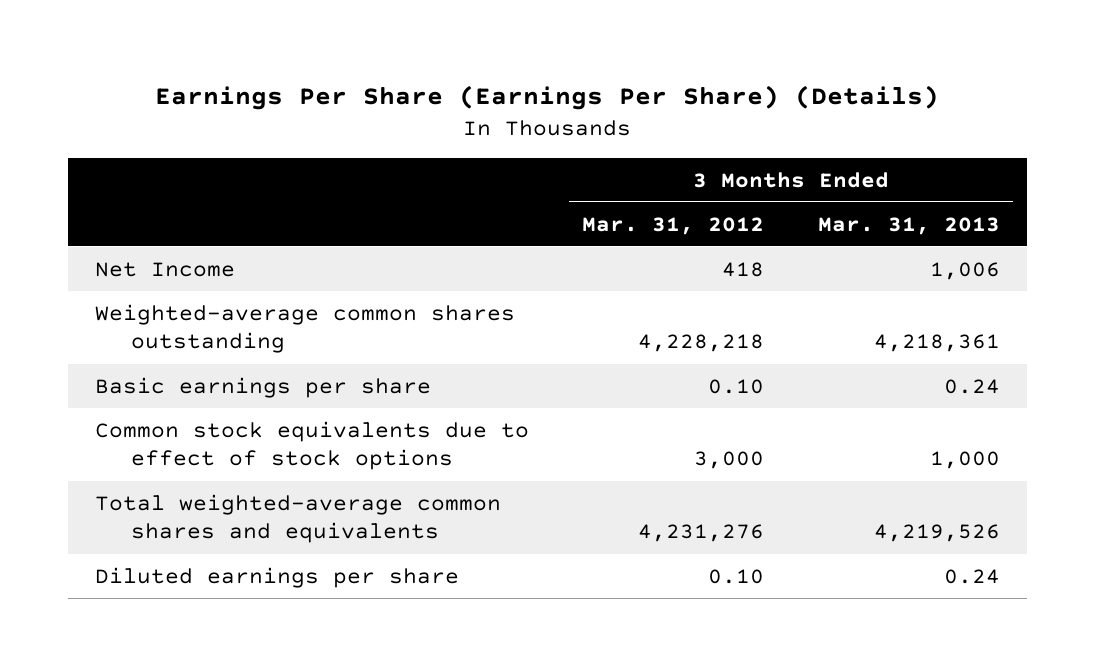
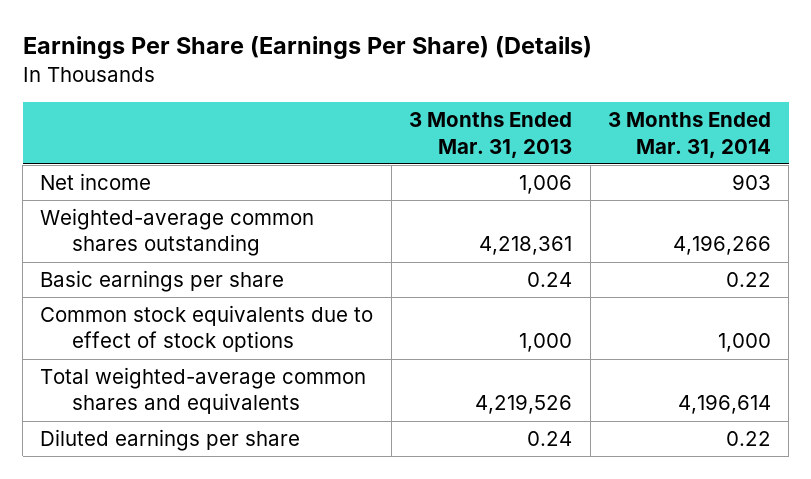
[582,216,765,235] Mar. 31, 2012 -> none
none -> [607,112,771,158] 3 Months Ended Mar. 31, 2014
[94,261,235,277] Net Income -> [40,173,152,191] Net income

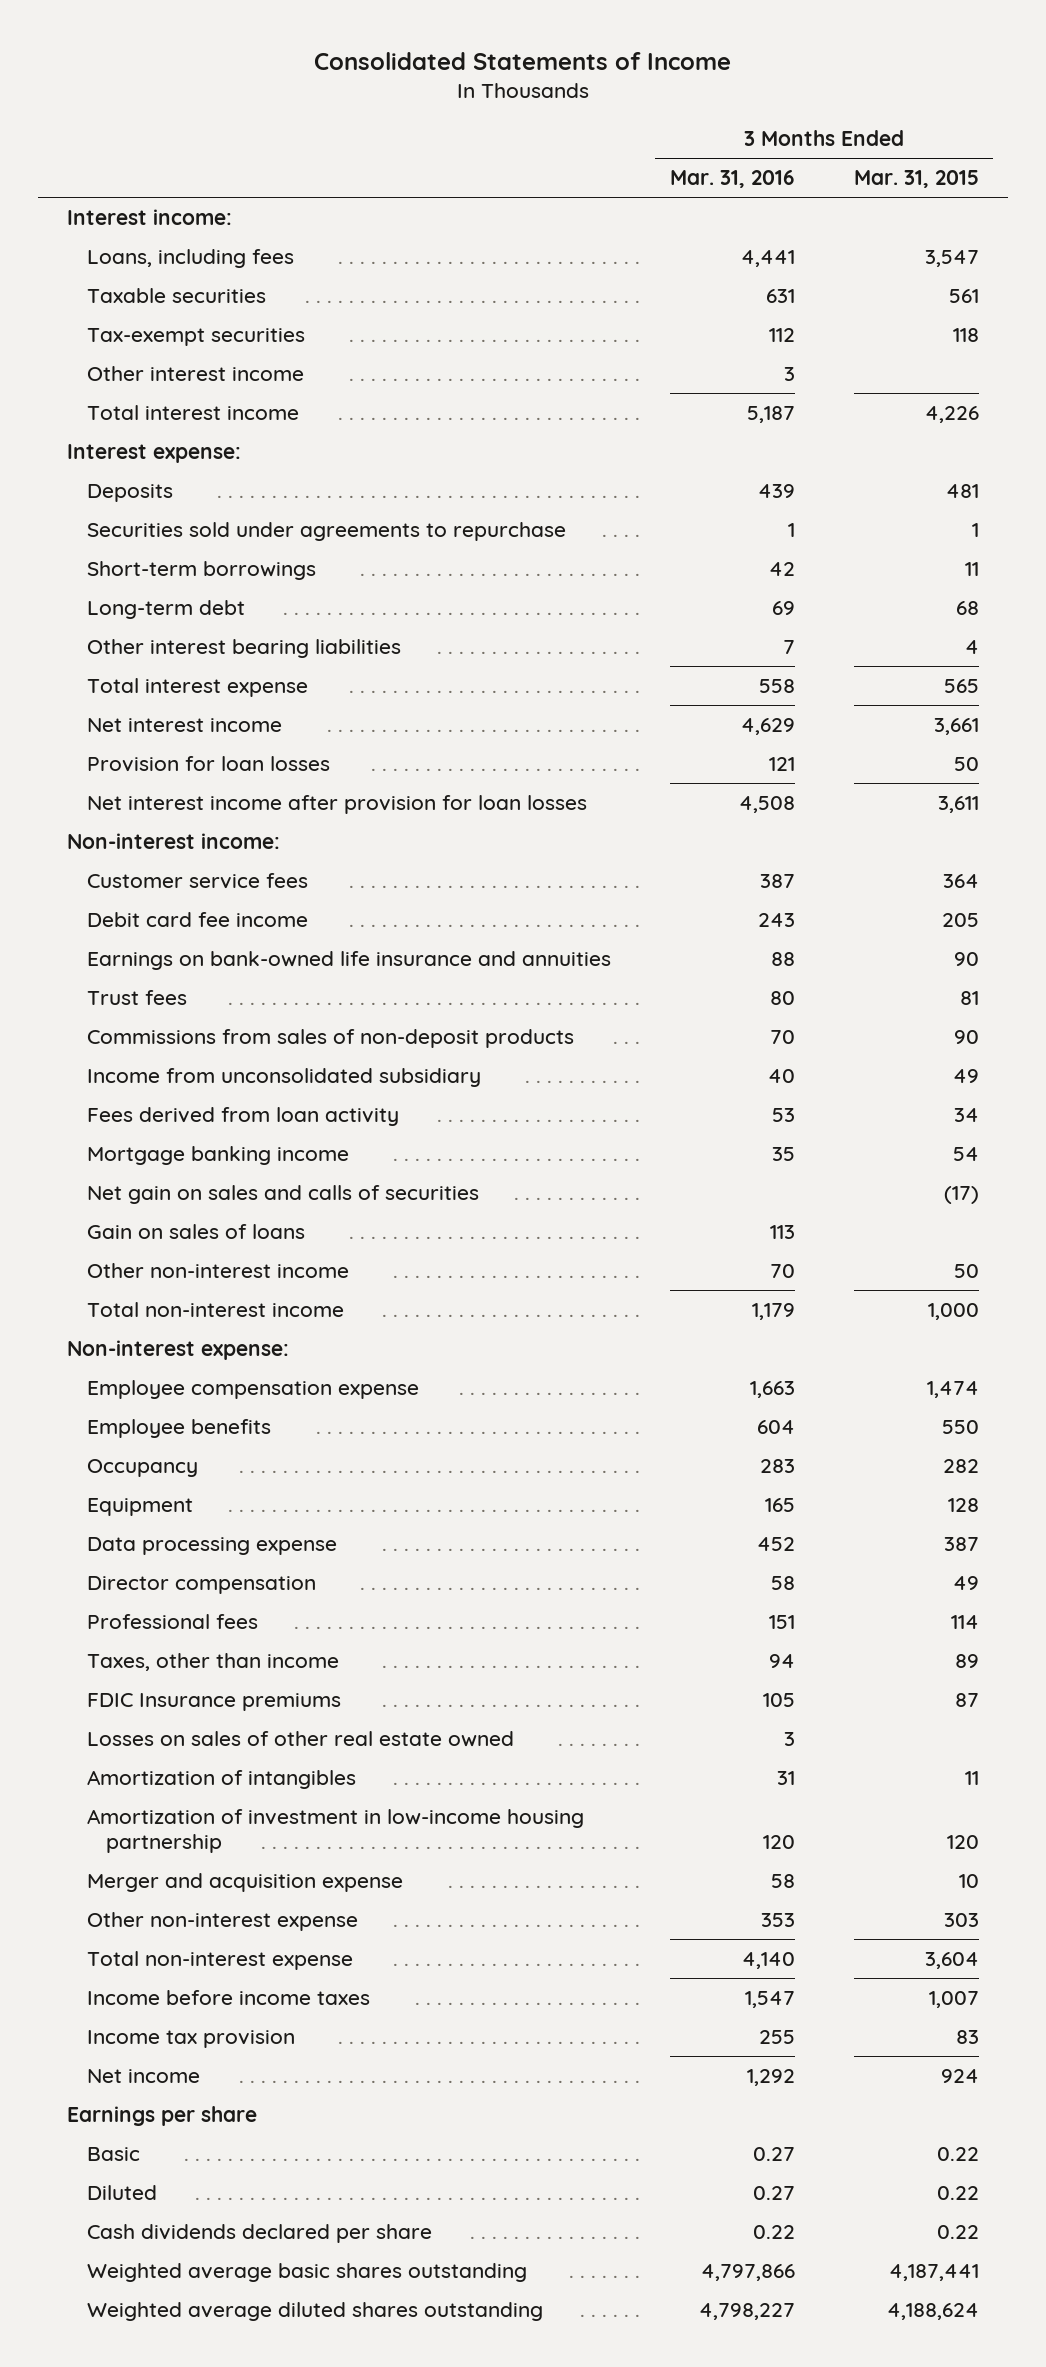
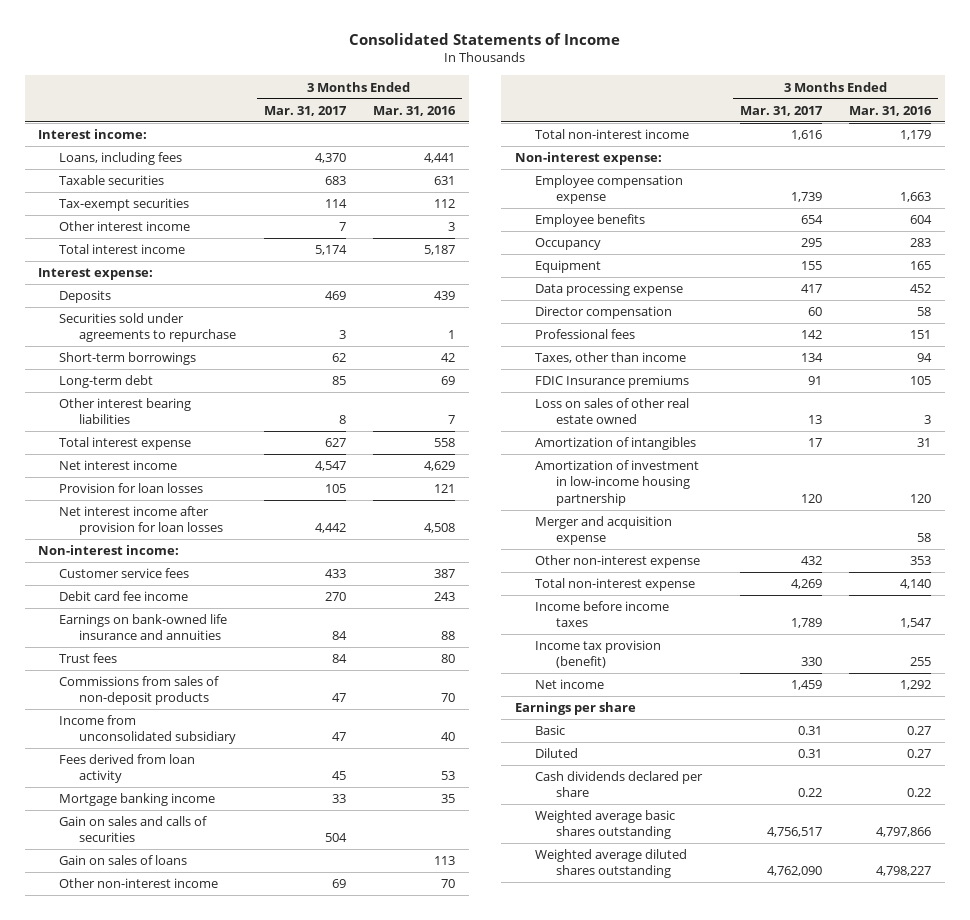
[853,170,979,189] Mar. 31, 2015 -> none
none -> [263,105,347,116] Mar. 31, 2017
[86,1184,479,1204] Net gain on sales and calls of securities -> [58,816,207,843] Gain on sales and calls of securities
[86,1730,514,1747] Losses on sales of other real estate owned -> [535,398,690,425] Loss on sales of other real estate owned
[86,2029,295,2048] Income tax provision -> [535,640,662,669] Income tax provision (benefit)

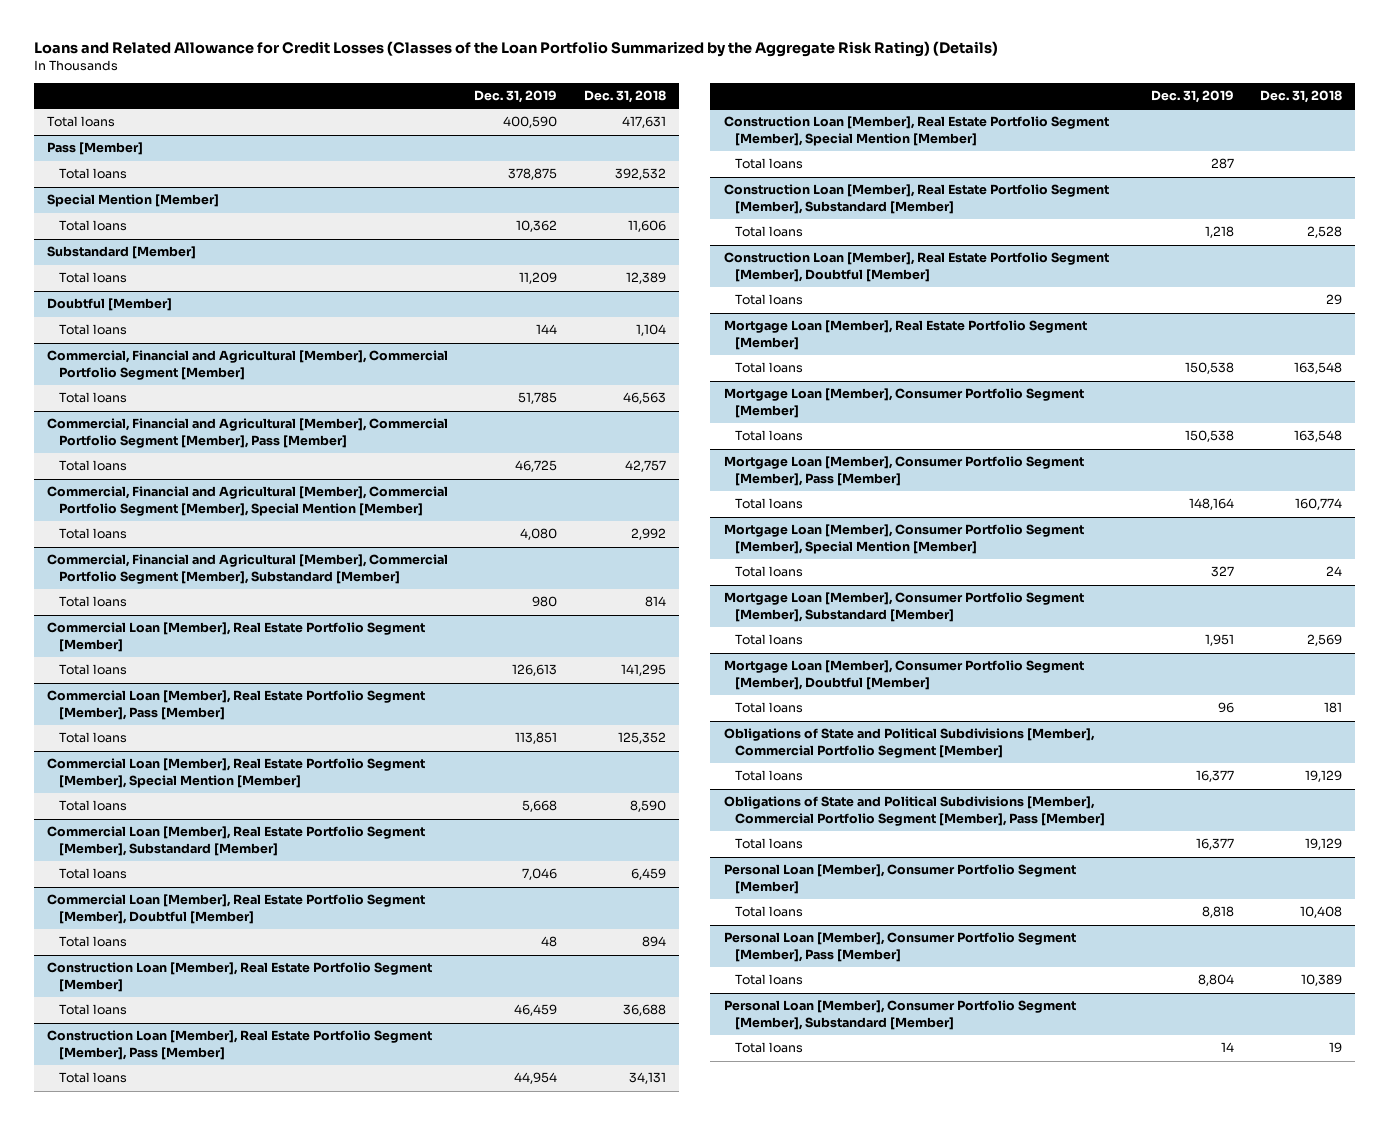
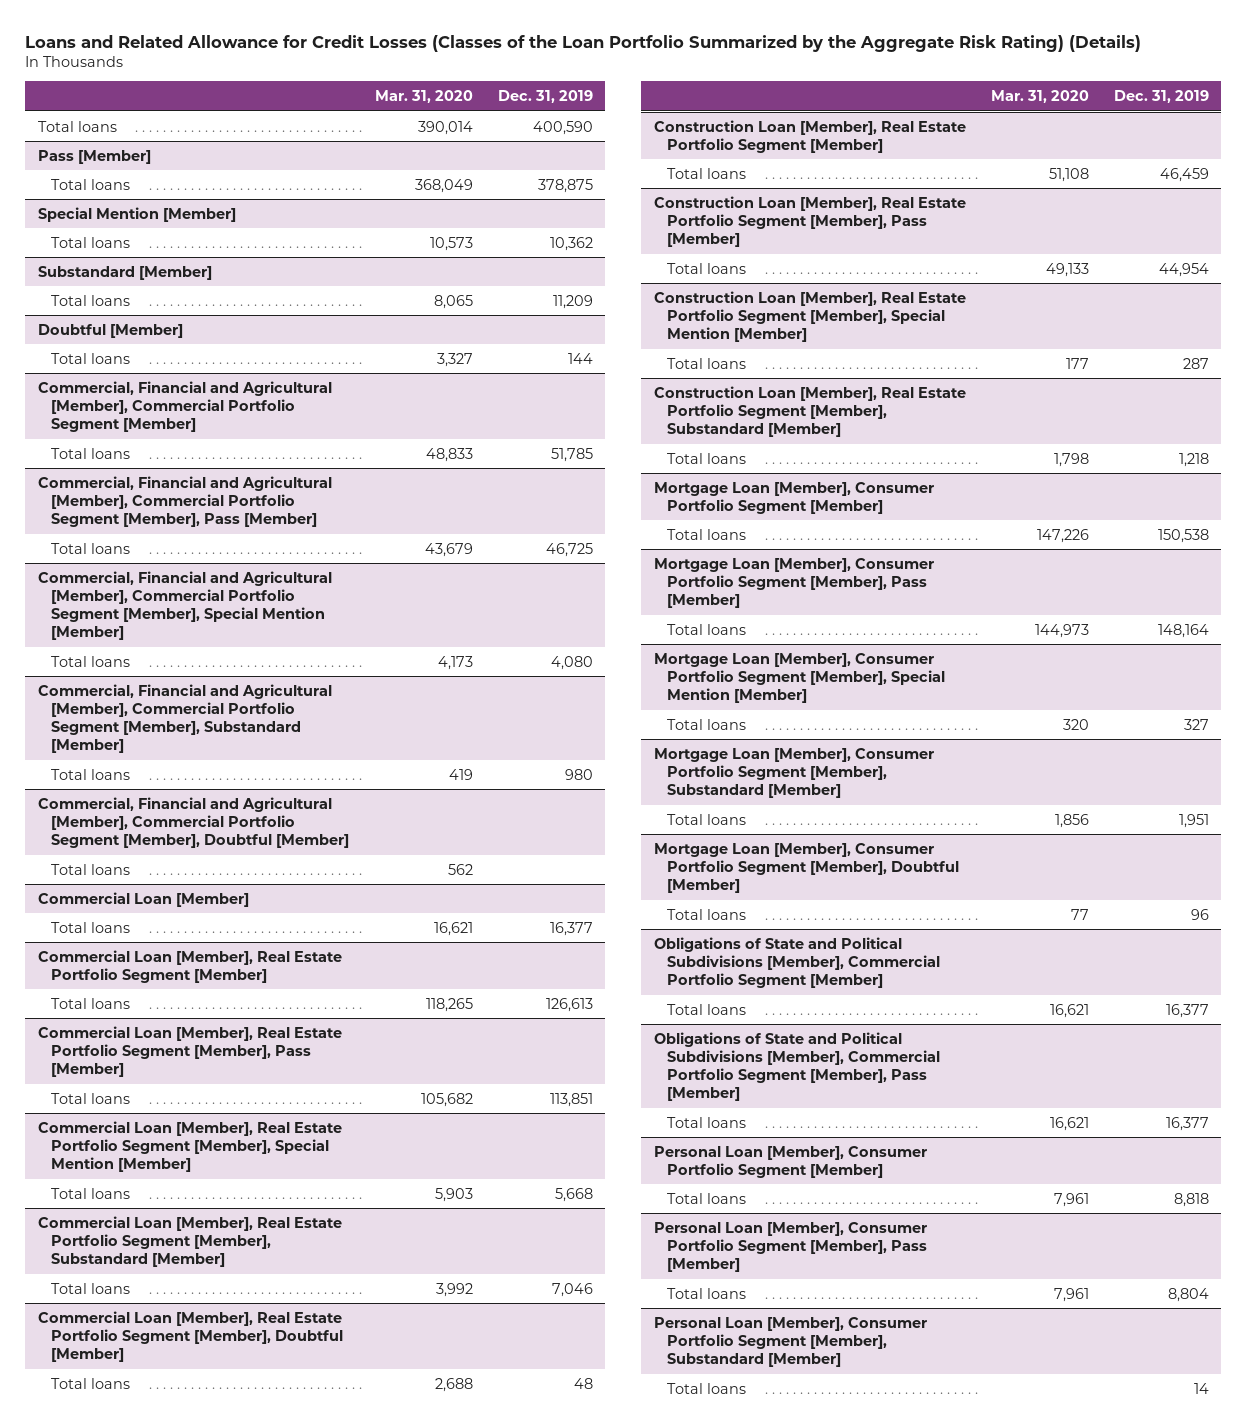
[583,90,666,104] Dec. 31, 2018 -> none
none -> [374,89,473,103] Mar. 31, 2020
none -> [37,796,349,848] Commercial, Financial and Agricultural [Member], Commercial Portfolio Segment [Member], Doubtful [Member]
none -> [50,863,130,875] Total loans
none -> [37,891,249,907] Commercial Loan [Member]
none -> [50,921,130,933] Total loans
[723,252,1109,282] Construction Loan [Member], Real Estate Portfolio Segment [Member], Doubtful [Member] -> none
[735,294,804,306] Total loans -> none
[723,320,1087,350] Mortgage Loan [Member], Real Estate Portfolio Segment [Member] -> none
[735,362,804,374] Total loans -> none

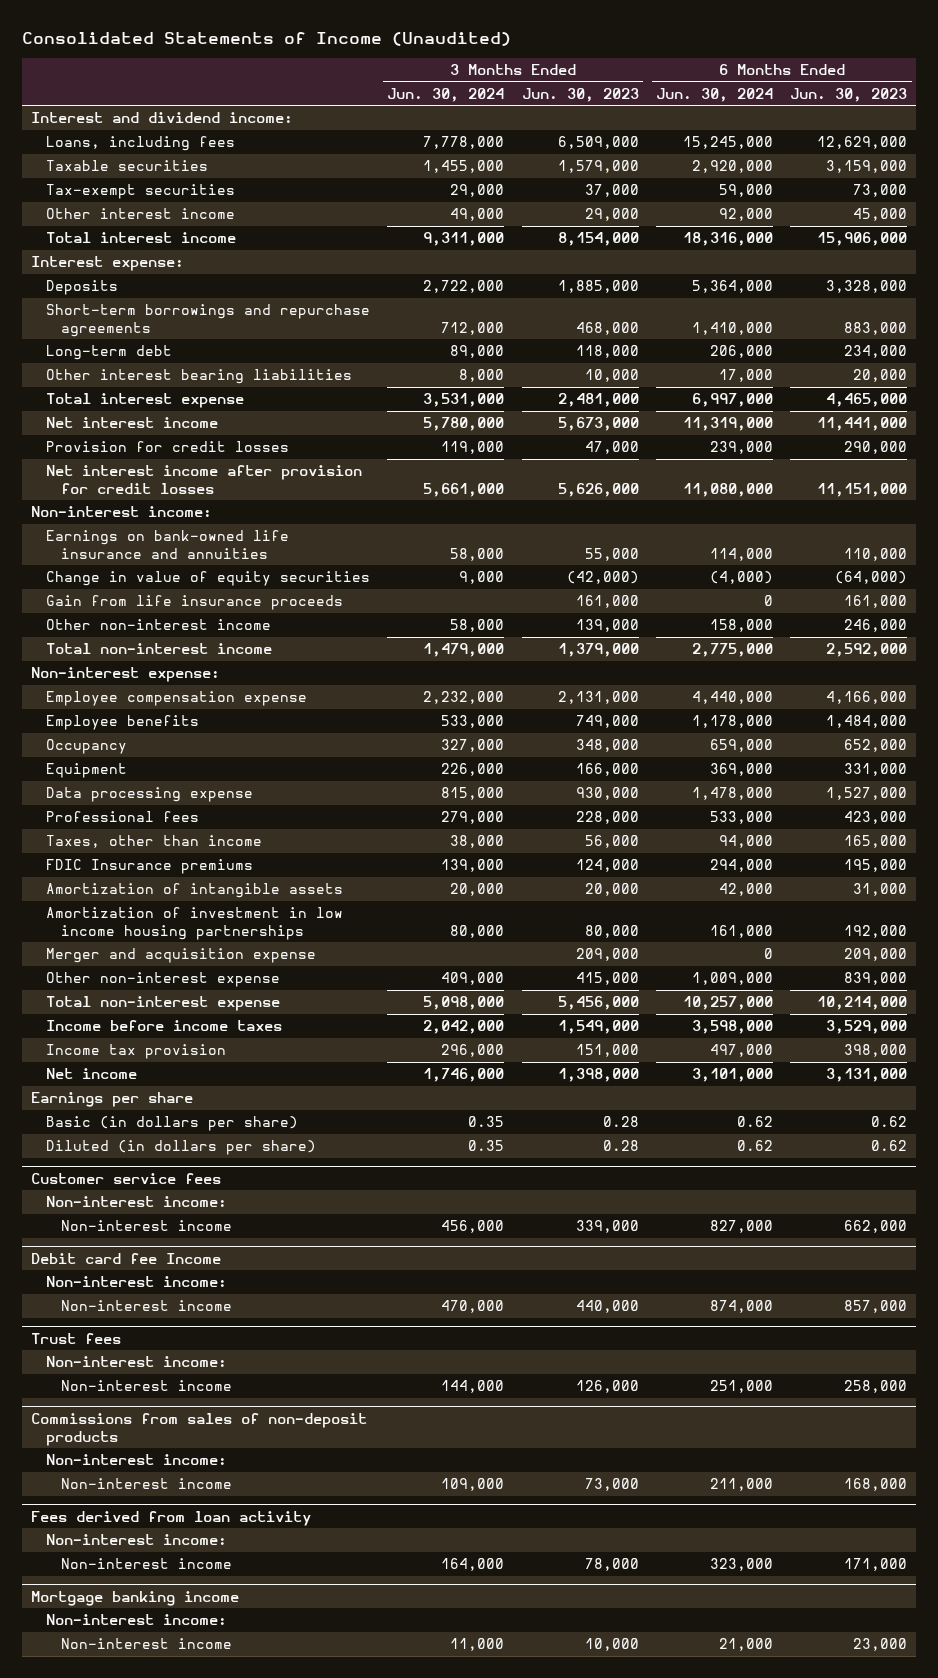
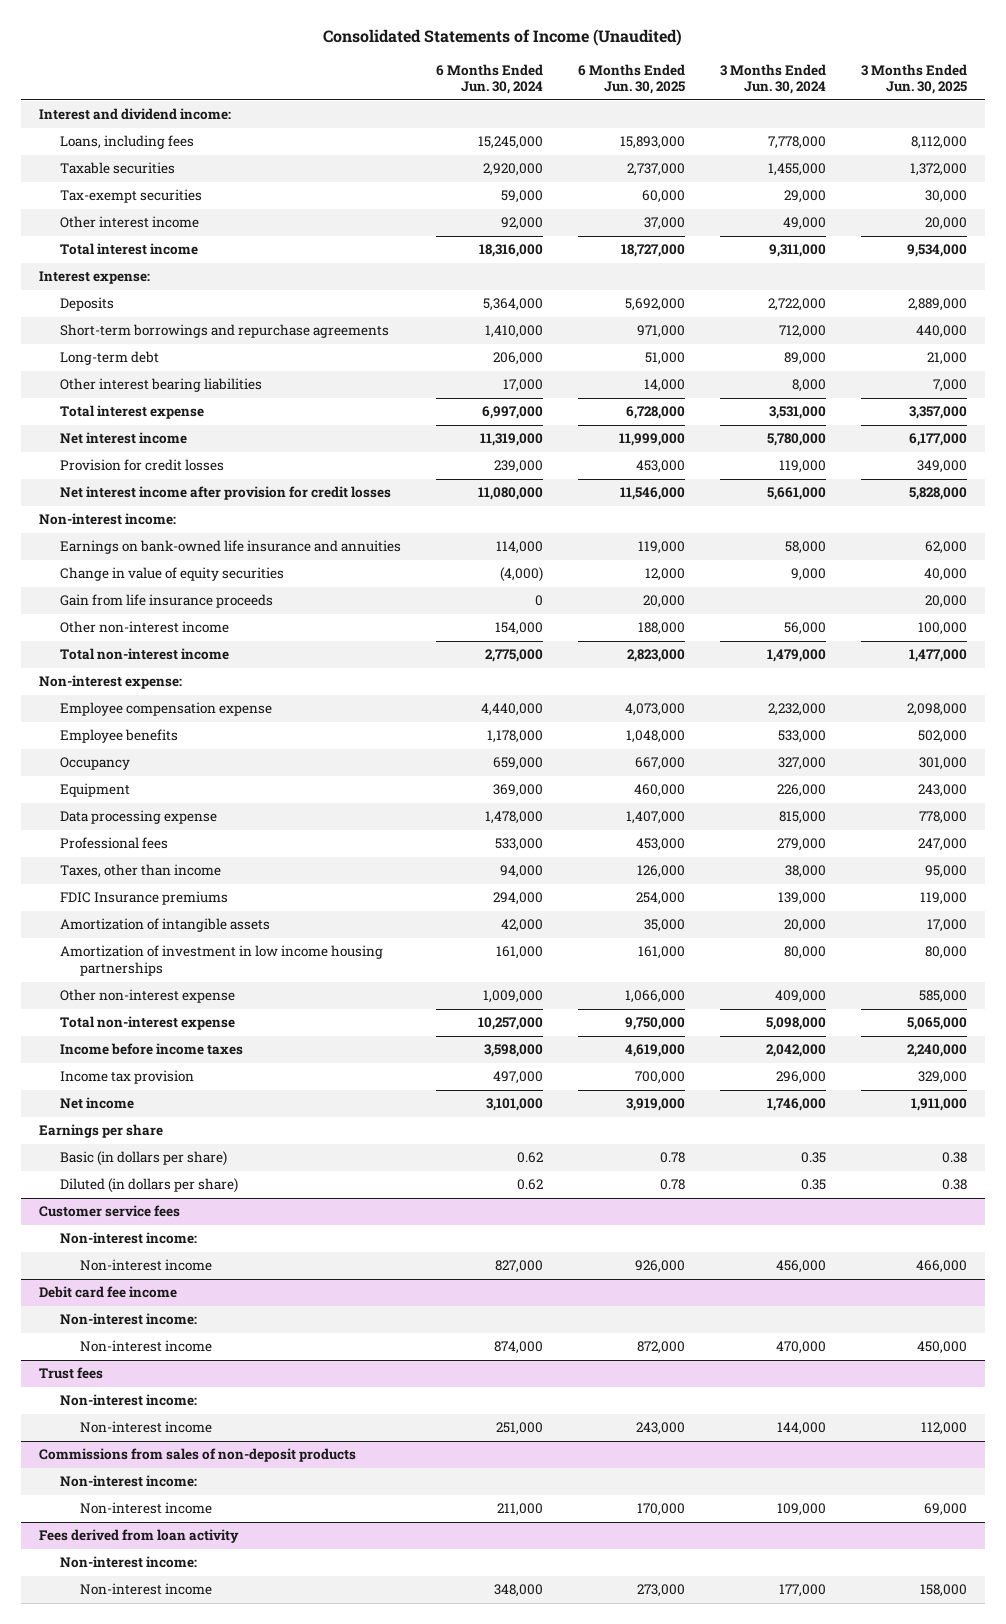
[521,87,639,102] Jun. 30, 2023 -> none
[790,87,908,102] Jun. 30, 2023 -> none
none -> [577,63,685,95] 6 Months Ended Jun. 30, 2025
none -> [861,63,968,95] 3 Months Ended Jun. 30, 2025
[450,619,505,633] 58,000 -> [784,622,827,636] 56,000
[710,619,774,633] 158,000 -> [494,622,543,636] 154,000
[45,948,316,964] Merger and acquisition expense -> none
[30,1252,221,1264] Debit card fee Income -> [38,1286,177,1299] Debit card fee income
[30,1590,239,1606] Mortgage banking income -> none
[45,1614,227,1626] Non-interest income: -> none
[60,1638,232,1650] Non-interest income -> none
[441,1558,505,1572] 164,000 -> [779,1584,827,1598] 177,000
[710,1558,774,1572] 323,000 -> [493,1584,543,1598] 348,000

